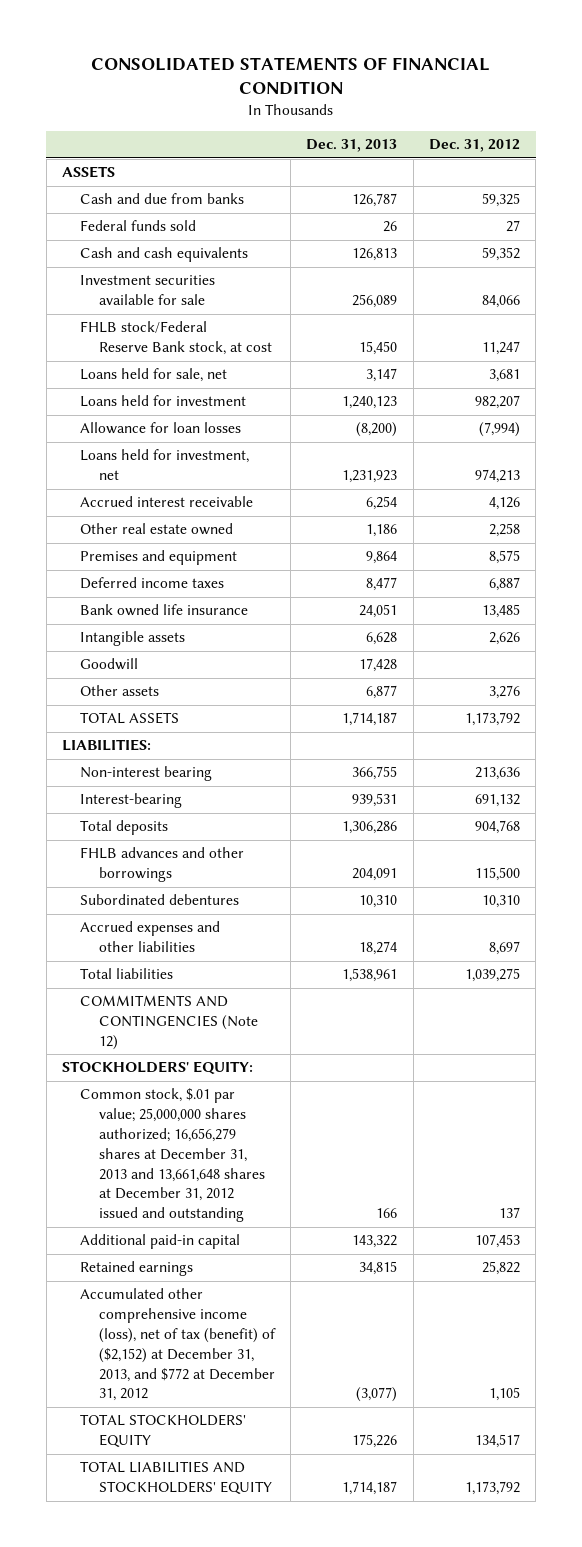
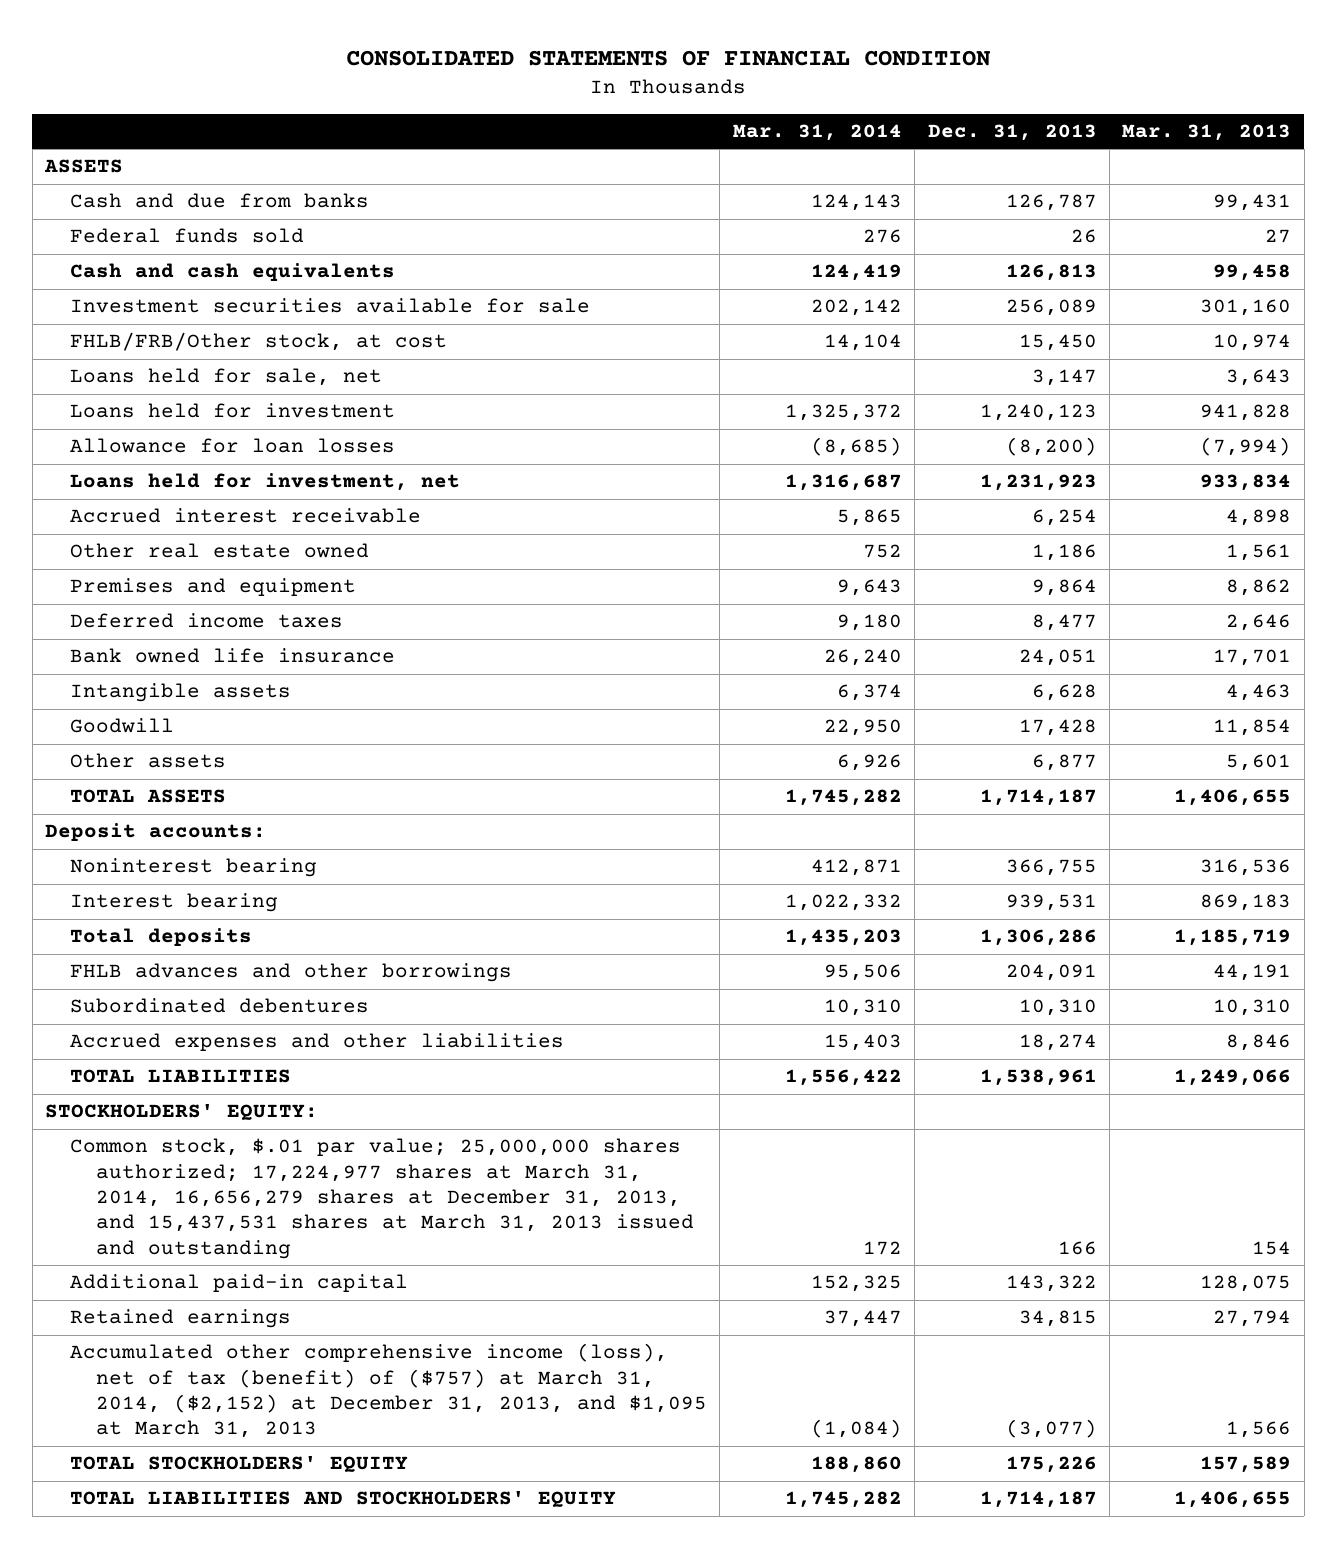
[428,139,520,153] Dec. 31, 2012 -> none
none -> [732,124,902,142] Mar. 31, 2014
none -> [1122,124,1292,142] Mar. 31, 2013
[80,321,272,356] FHLB stock/Federal Reserve Bank stock, at cost -> [70,332,448,352] FHLB/FRB/Other stock, at cost
[62,739,152,752] LIABILITIES: -> none
none -> [45,823,267,842] Deposit accounts:
[80,766,213,782] Non-interest bearing -> [70,858,318,878] Noninterest bearing
[80,793,183,809] Interest-bearing -> [70,893,279,913] Interest bearing
[80,995,258,1051] COMMITMENTS AND CONTINGENCIES (Note 12) -> none
[80,968,174,980] Total liabilities -> [70,1069,292,1084] TOTAL LIABILITIES
[80,1088,265,1223] Common stock, $.01 par value; 25,000,000 shares authorized; 16,656,279 shares at December 31, 2013 and 13,661,648 shares at December 31, 2012 issued and outstanding -> [70,1138,694,1259] Common stock, $.01 par value; 25,000,000 shares authorized; 17,224,977 shares at March 31, 2014, 16,656,279 shares at December 31, 2013, and 15,437,531 shares at March 31, 2013 issued and outstanding
[80,1288,276,1402] Accumulated other comprehensive income (loss), net of tax (benefit) of ($2,152) at December 31, 2013, and $772 at December 31, 2012 -> [70,1343,707,1439] Accumulated other comprehensive income (loss), net of tax (benefit) of ($757) at March 31, 2014, ($2,152) at December 31, 2013, and $1,095 at March 31, 2013

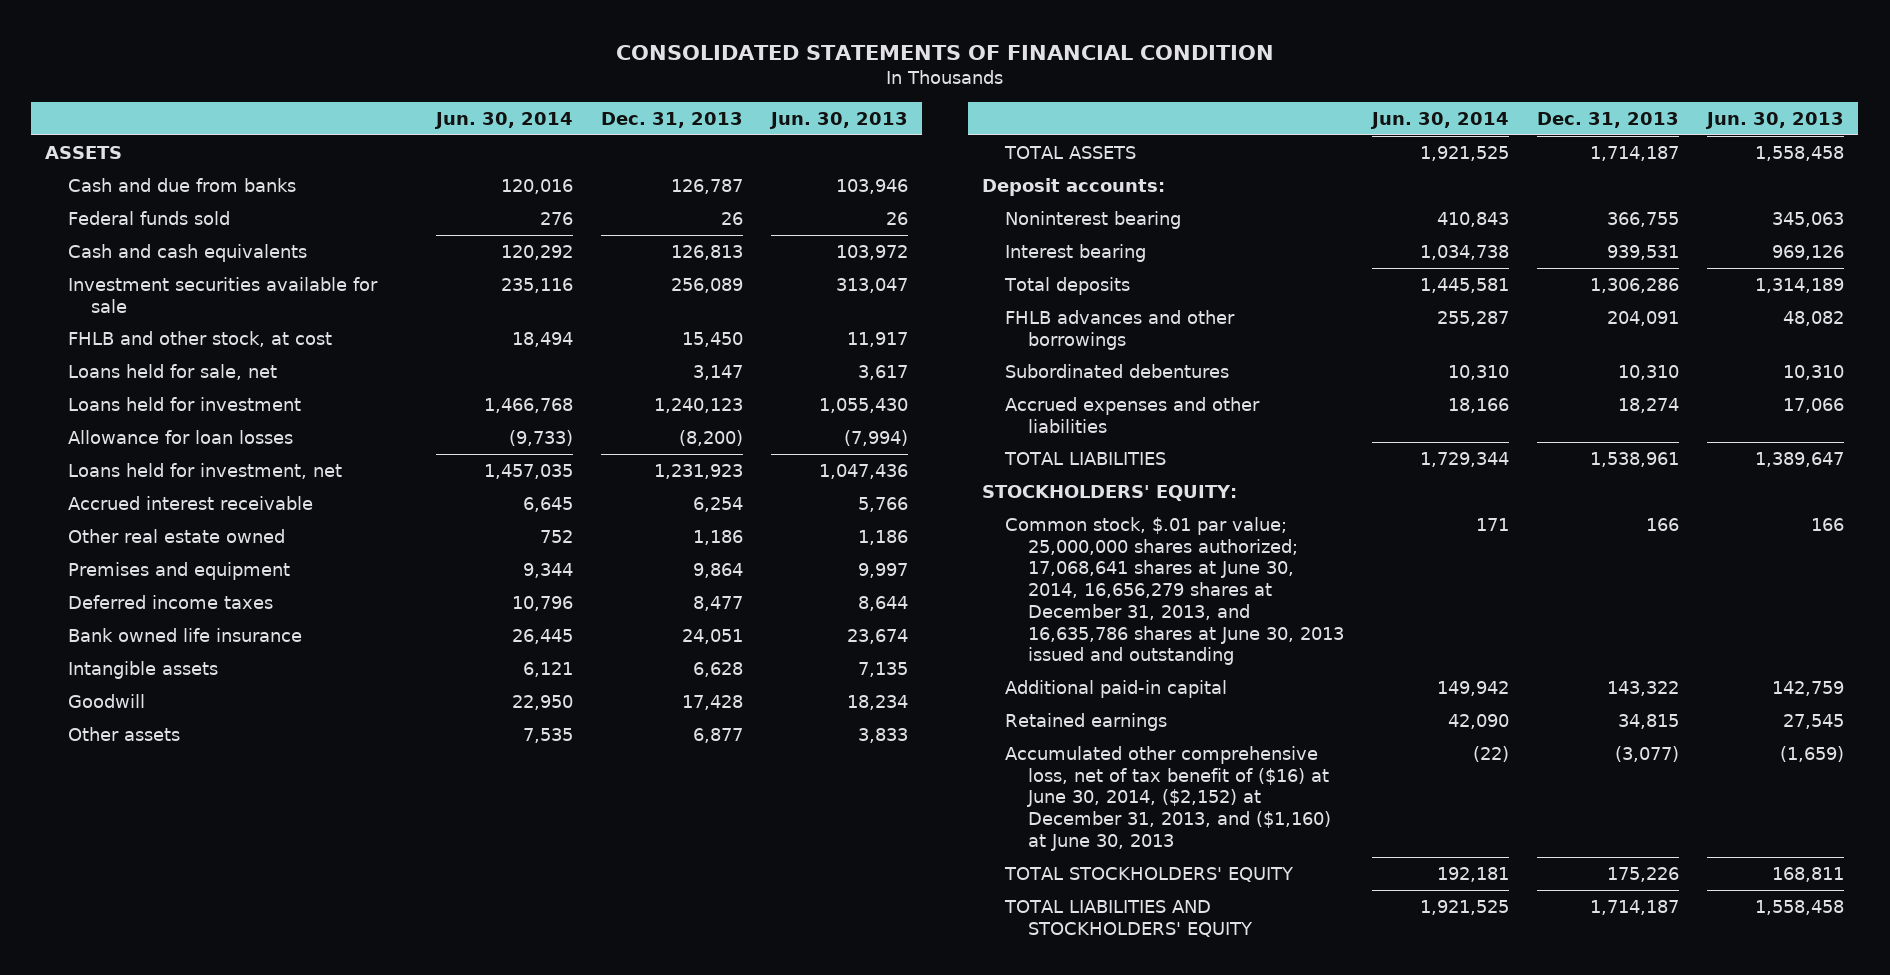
[732,124,902,142] Mar. 31, 2014 -> none
[1122,124,1292,142] Mar. 31, 2013 -> none
none -> [433,112,573,130] Jun. 30, 2014
none -> [769,112,909,130] Jun. 30, 2013
[70,332,448,352] FHLB/FRB/Other stock, at cost -> [68,330,333,347] FHLB and other stock, at cost
[70,1138,694,1259] Common stock, $.01 par value; 25,000,000 shares authorized; 17,224,977 shares at March 31, 2014, 16,656,279 shares at December 31, 2013, and 15,437,531 shares at March 31, 2013 issued and outstanding -> [1004,516,1344,666] Common stock, $.01 par value; 25,000,000 shares authorized; 17,068,641 shares at June 30, 2014, 16,656,279 shares at December 31, 2013, and 16,635,786 shares at June 30, 2013 issued and outstanding
[70,1343,707,1439] Accumulated other comprehensive income (loss), net of tax (benefit) of ($757) at March 31, 2014, ($2,152) at December 31, 2013, and $1,095 at March 31, 2013 -> [1004,745,1331,851] Accumulated other comprehensive loss, net of tax benefit of ($16) at June 30, 2014, ($2,152) at December 31, 2013, and ($1,160) at June 30, 2013

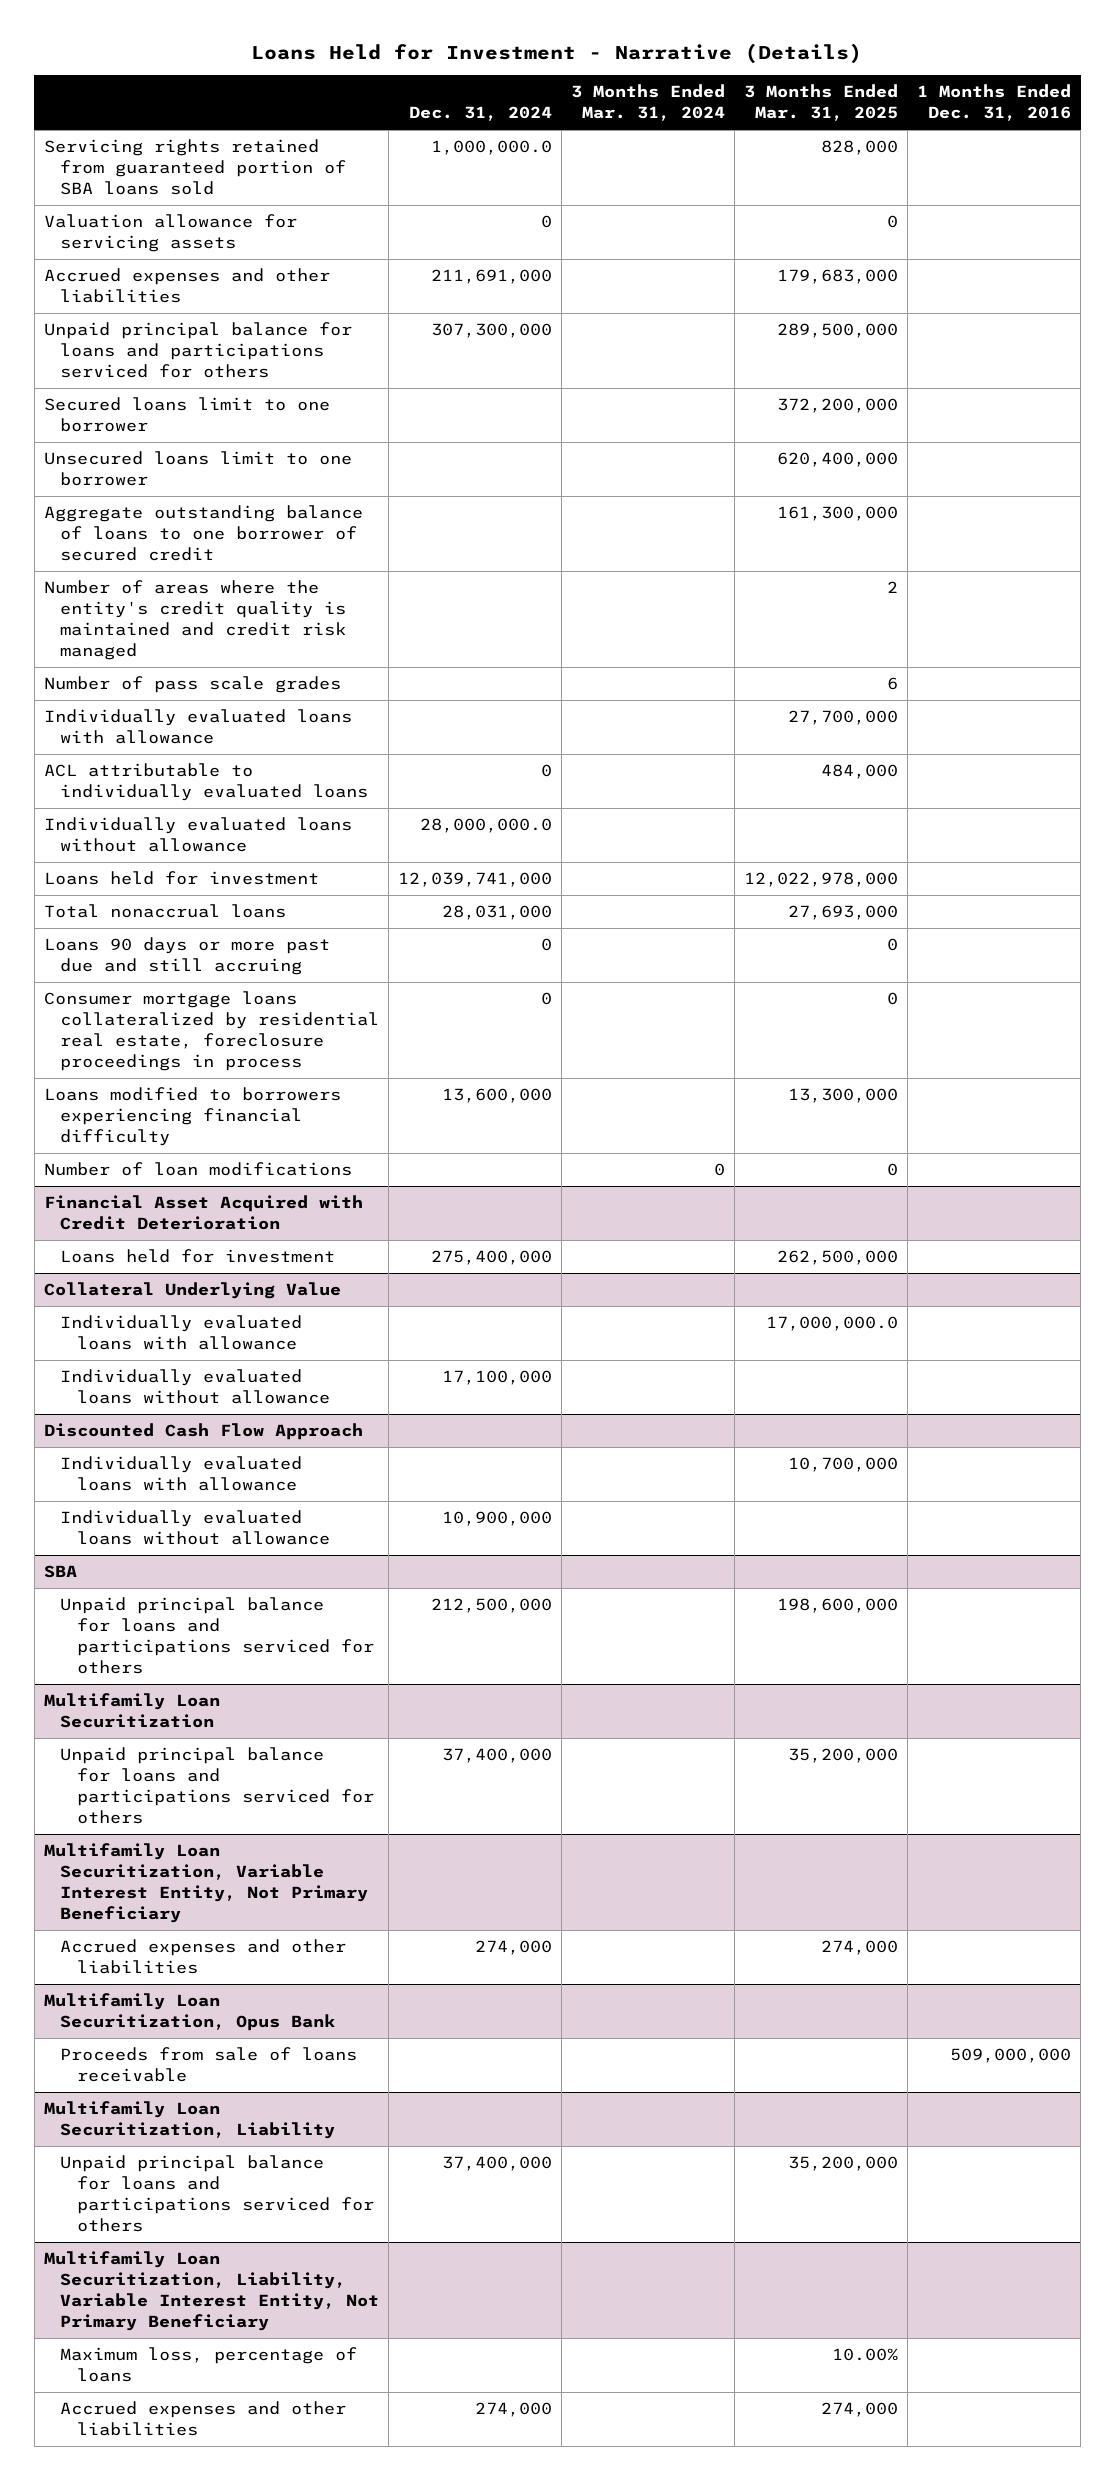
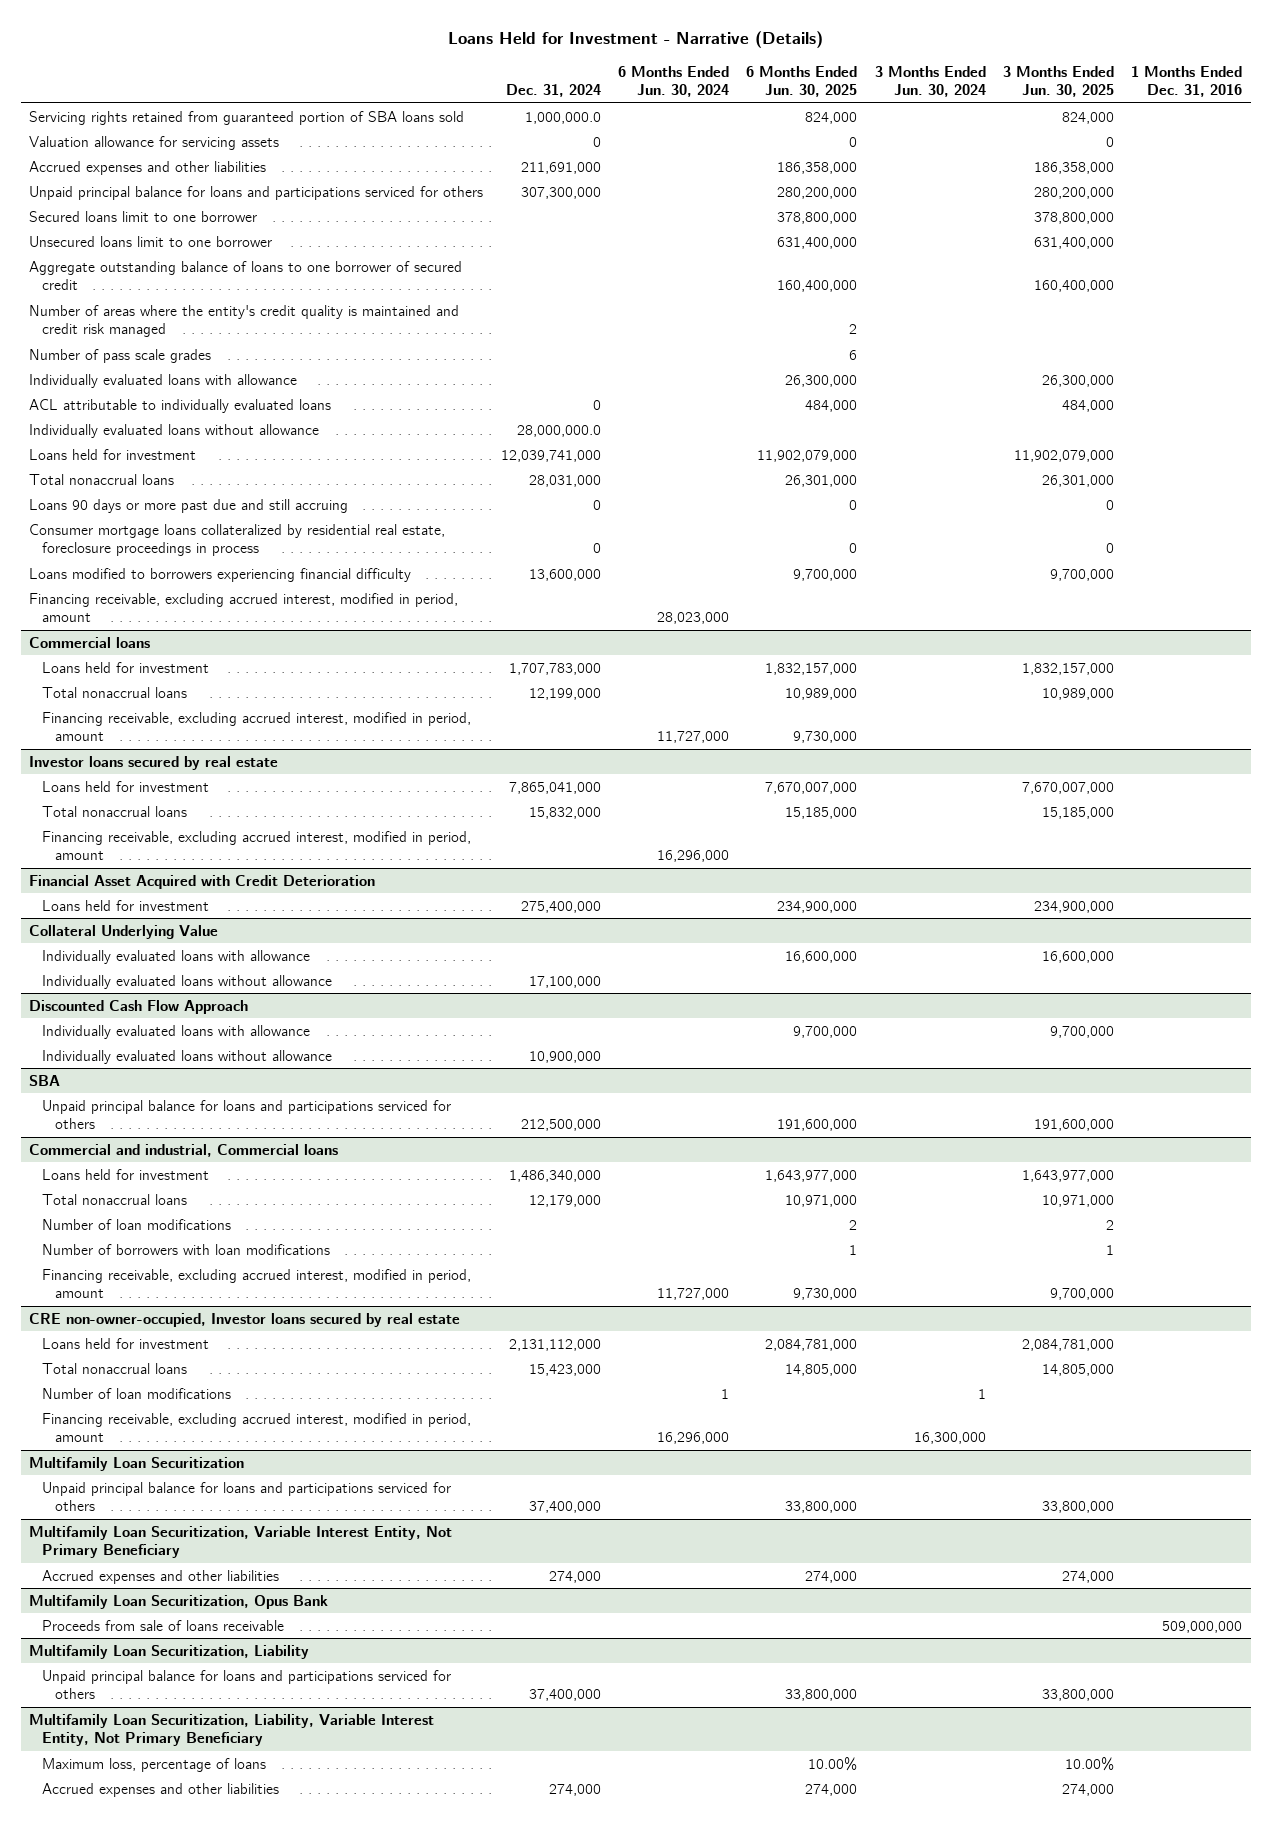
[571,84,726,122] 3 Months Ended Mar. 31, 2024 -> none
[744,84,899,122] 3 Months Ended Mar. 31, 2025 -> none
none -> [617,65,729,98] 6 Months Ended Jun. 30, 2024
none -> [746,65,858,98] 6 Months Ended Jun. 30, 2025
none -> [874,65,986,98] 3 Months Ended Jun. 30, 2024
none -> [1002,65,1114,98] 3 Months Ended Jun. 30, 2025
[43,1162,352,1177] Number of loan modifications -> none
none -> [29,592,459,623] Financing receivable, excluding accrued interest, modified in period, amount
none -> [29,636,151,648] Commercial loans
none -> [42,661,210,673] Loans held for investment
none -> [42,686,188,698] Total nonaccrual loans
none -> [42,711,472,742] Financing receivable, excluding accrued interest, modified in period, amount
none -> [29,755,279,770] Investor loans secured by real estate
none -> [42,780,210,792] Loans held for investment
none -> [42,805,188,817] Total nonaccrual loans
none -> [42,830,472,861] Financing receivable, excluding accrued interest, modified in period, amount
none -> [29,1143,339,1157] Commercial and industrial, Commercial loans
none -> [42,1168,210,1180] Loans held for investment
none -> [42,1193,188,1205] Total nonaccrual loans
none -> [42,1218,232,1230] Number of loan modifications
none -> [42,1243,331,1255] Number of borrowers with loan modifications
none -> [42,1268,472,1299] Financing receivable, excluding accrued interest, modified in period, amount
none -> [29,1312,461,1327] CRE non-owner-occupied, Investor loans secured by real estate
none -> [42,1337,210,1349] Loans held for investment
none -> [42,1362,188,1374] Total nonaccrual loans
none -> [42,1387,232,1399] Number of loan modifications
none -> [42,1412,472,1443] Financing receivable, excluding accrued interest, modified in period, amount

